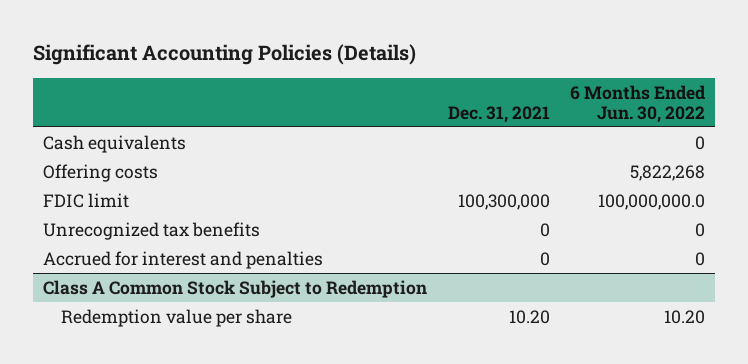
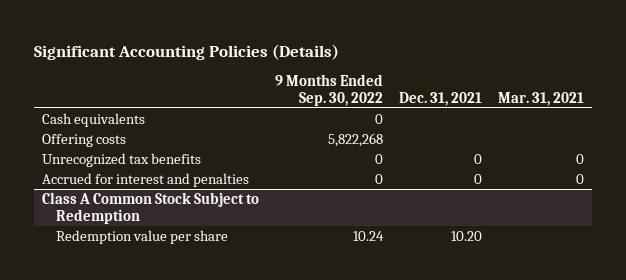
[570,84,707,123] 6 Months Ended Jun. 30, 2022 -> none
none -> [275,73,384,106] 9 Months Ended Sep. 30, 2022
none -> [497,91,584,106] Mar. 31, 2021
[43,192,130,208] FDIC limit -> none

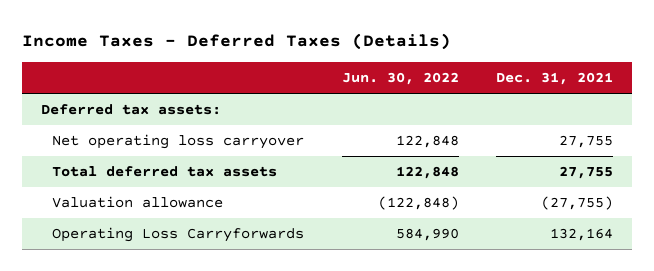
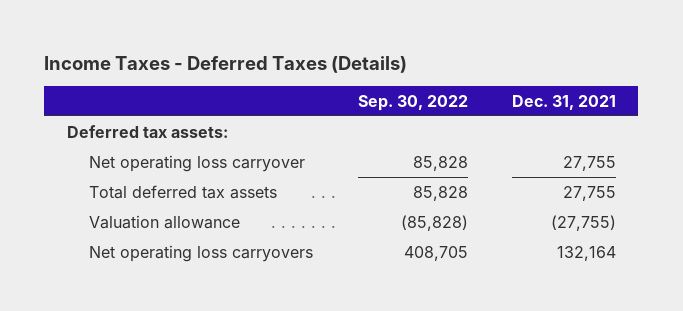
[341,72,459,86] Jun. 30, 2022 -> none
none -> [357,94,468,111] Sep. 30, 2022
[52,227,305,243] Operating Loss Carryforwards -> [89,244,314,262] Net operating loss carryovers

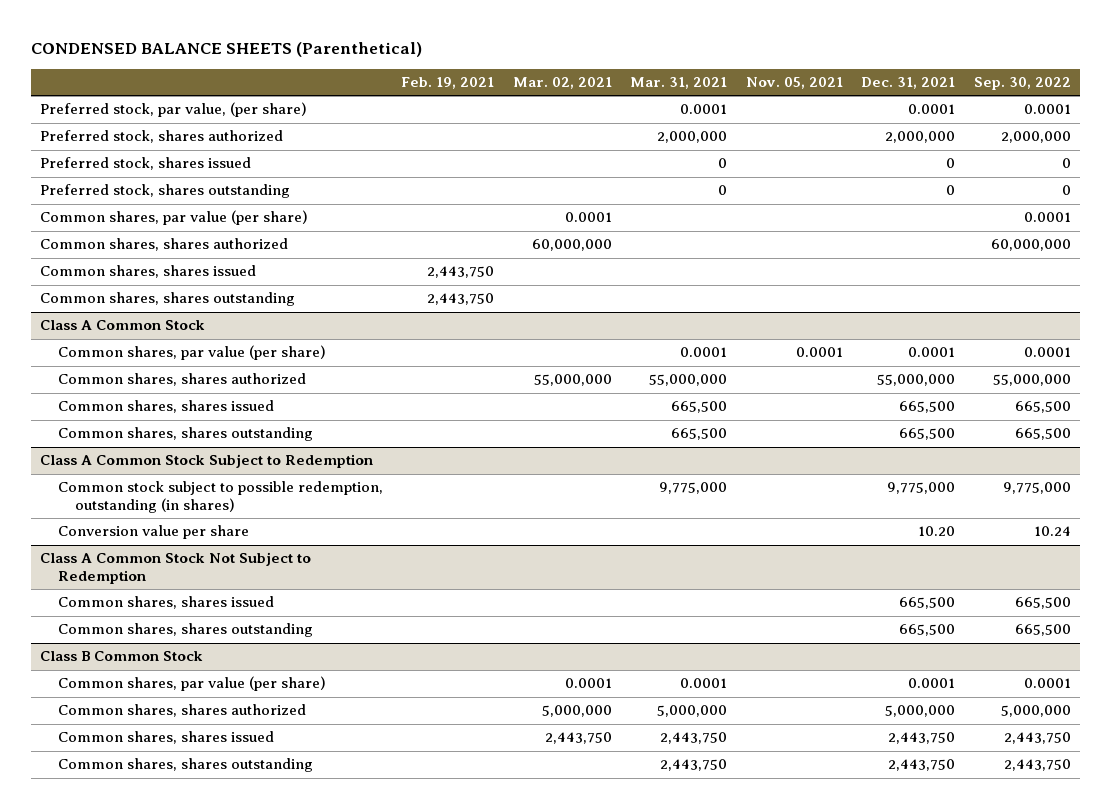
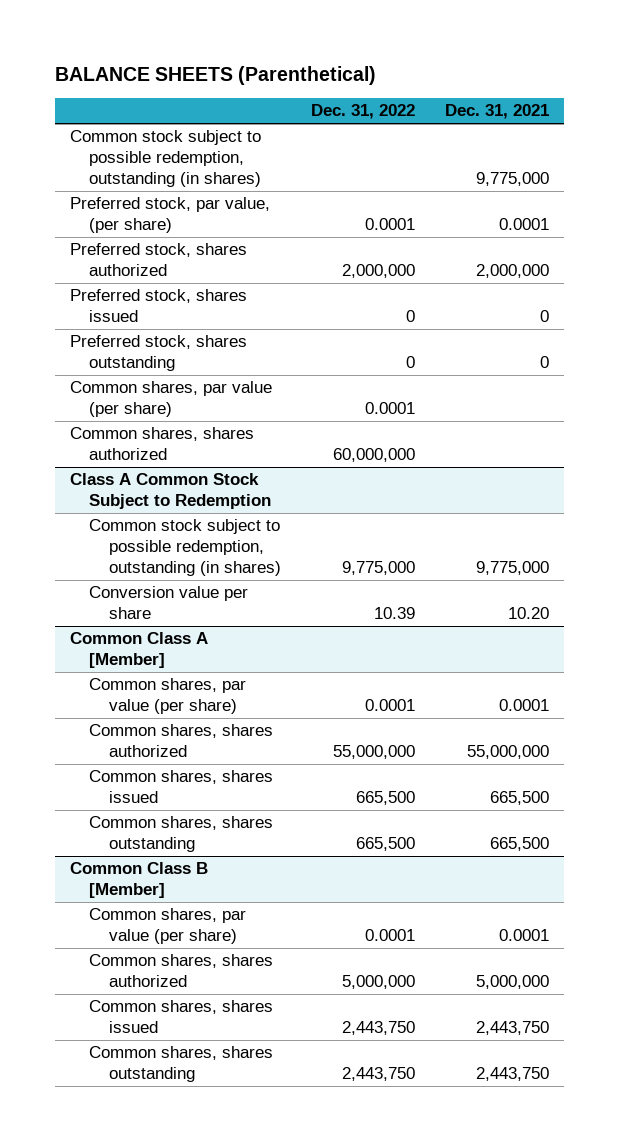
[30,41,422,57] CONDENSED BALANCE SHEETS (Parenthetical) -> [54,66,376,86] BALANCE SHEETS (Parenthetical)
[401,77,495,90] Feb. 19, 2021 -> none
[512,77,612,90] Mar. 02, 2021 -> none
[630,77,728,90] Mar. 31, 2021 -> none
[745,77,843,90] Nov. 05, 2021 -> none
[973,77,1071,91] Sep. 30, 2022 -> none
none -> [310,104,415,120] Dec. 31, 2022
none -> [70,130,262,188] Common stock subject to possible redemption, outstanding (in shares)
[40,265,257,279] Common shares, shares issued -> none
[40,292,296,307] Common shares, shares outstanding -> none
[40,320,206,331] Class A Common Stock -> none
[57,345,326,361] Common shares, par value (per share) -> none
[57,373,306,387] Common shares, shares authorized -> none
[57,400,274,414] Common shares, shares issued -> none
[57,427,313,442] Common shares, shares outstanding -> none
[40,552,312,584] Class A Common Stock Not Subject to Redemption -> none
none -> [70,632,209,669] Common Class A [Member]
none -> [89,678,247,715] Common shares, par value (per share)
none -> [89,724,274,758] Common shares, shares authorized
[40,651,204,662] Class B Common Stock -> [70,862,209,899] Common Class B [Member]

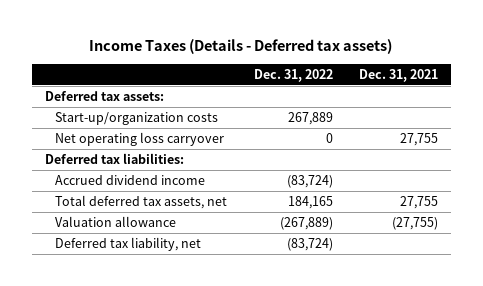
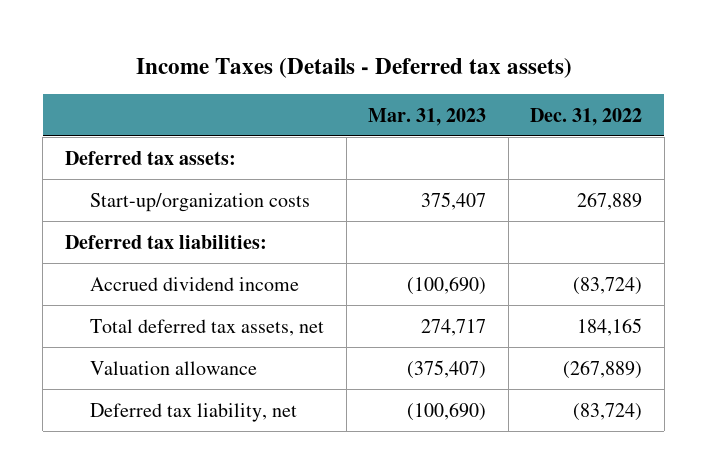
[358,69,438,83] Dec. 31, 2021 -> none
none -> [368,107,487,126] Mar. 31, 2023
[55,132,225,147] Net operating loss carryover -> none

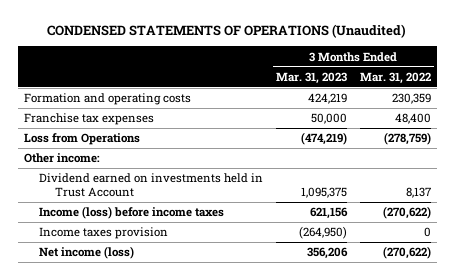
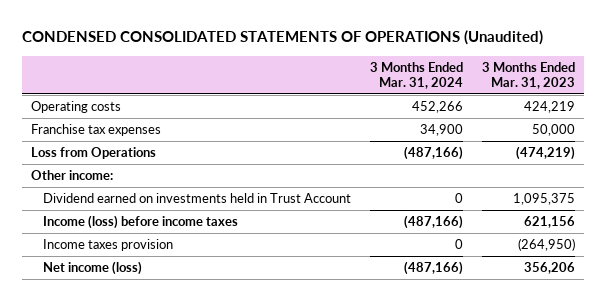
[47,24,407,39] CONDENSED STATEMENTS OF OPERATIONS (Unaudited) -> [21,30,543,46] CONDENSED CONSOLIDATED STATEMENTS OF OPERATIONS (Unaudited)
[359,71,431,84] Mar. 31, 2022 -> none
none -> [369,61,463,89] 3 Months Ended Mar. 31, 2024
[23,93,191,106] Formation and operating costs -> [31,101,122,114] Operating costs

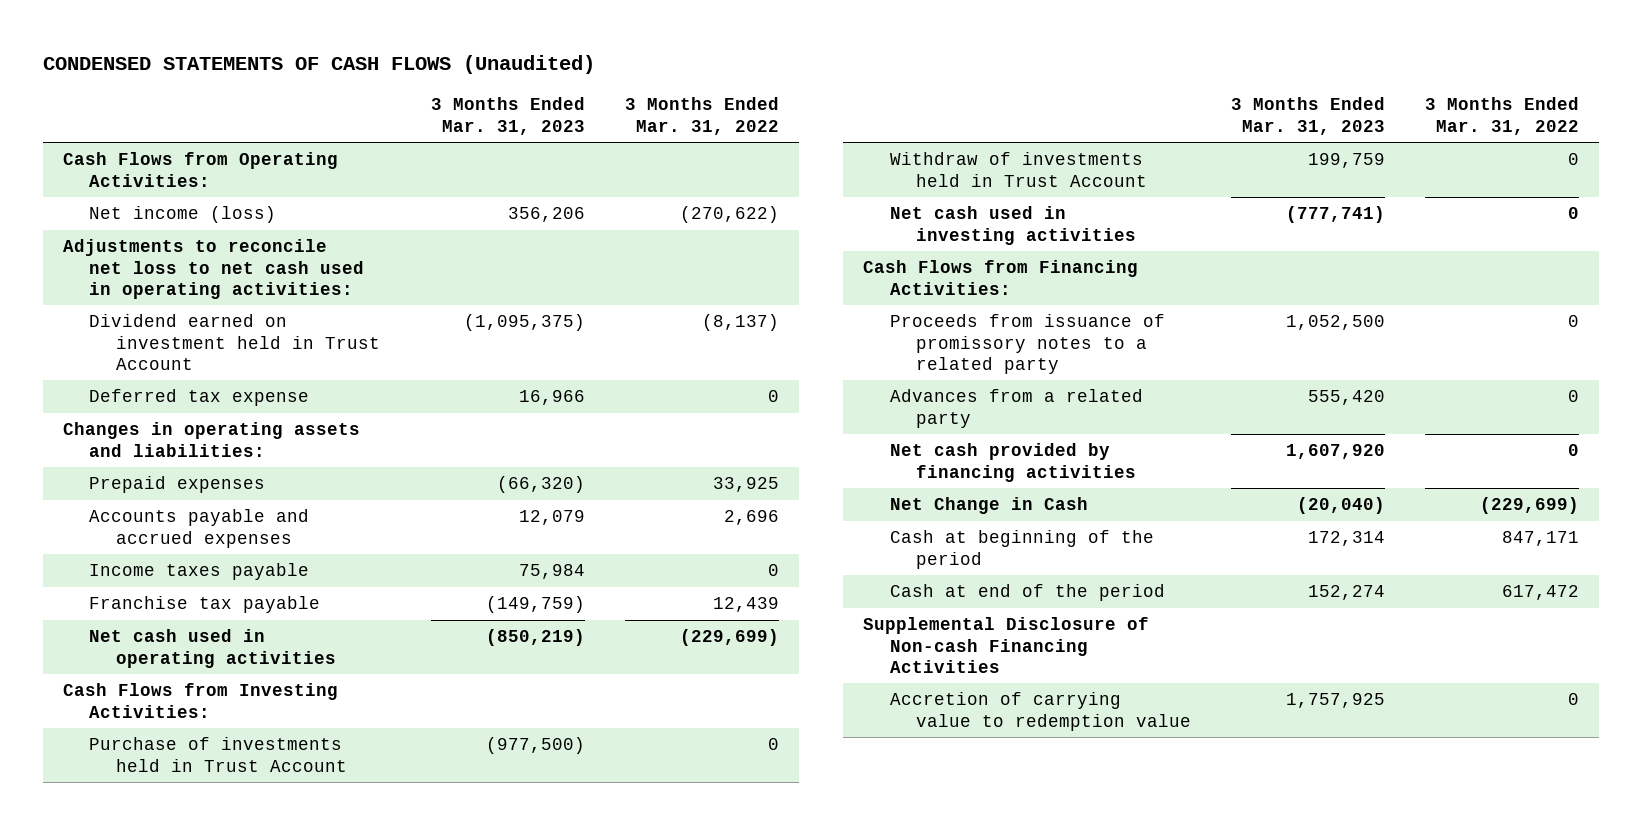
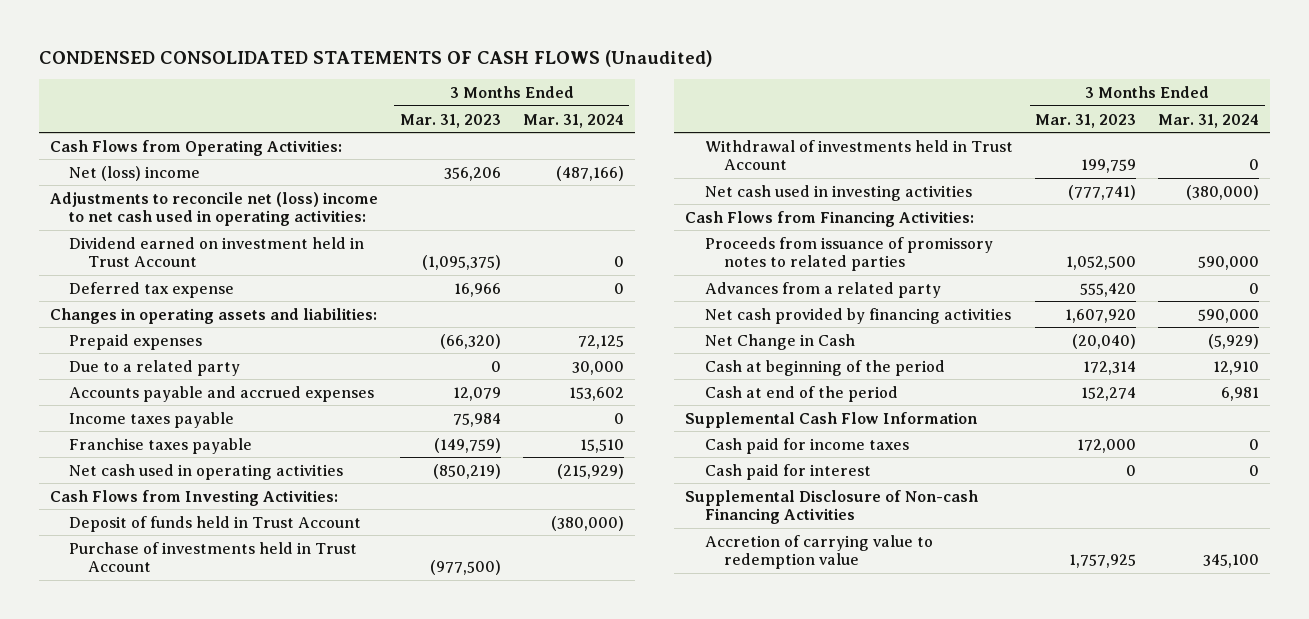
[42,55,595,75] CONDENSED STATEMENTS OF CASH FLOWS (Unaudited) -> [38,49,713,67] CONDENSED CONSOLIDATED STATEMENTS OF CASH FLOWS (Unaudited)
[625,97,780,135] 3 Months Ended Mar. 31, 2022 -> none
none -> [522,113,624,128] Mar. 31, 2024
[89,206,277,224] Net income (loss) -> [69,165,201,181] Net (loss) income
[62,239,365,299] Adjustments to reconcile net loss to net cash used in operating activities: -> [49,191,378,227] Adjustments to reconcile net (loss) income to net cash used in operating activities:
none -> [69,359,241,376] Due to a related party
[89,596,321,614] Franchise tax payable -> [69,437,253,454] Franchise taxes payable
none -> [69,515,362,532] Deposit of funds held in Trust Account
[889,152,1148,187] Withdraw of investments held in Trust Account -> [704,139,1013,171] Withdrawal of investments held in Trust Account
[889,314,1165,374] Proceeds from issuance of promissory notes to a related party -> [704,236,993,272] Proceeds from issuance of promissory notes to related parties
none -> [685,411,979,428] Supplemental Cash Flow Information
none -> [704,437,909,454] Cash paid for income taxes
none -> [704,463,871,480] Cash paid for interest

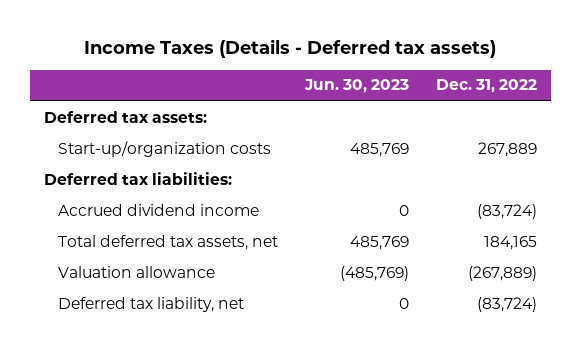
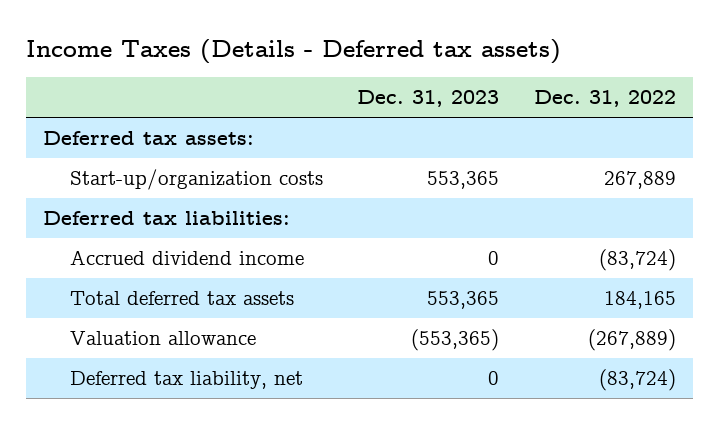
[303,79,409,94] Jun. 30, 2023 -> none
none -> [357,90,500,108] Dec. 31, 2023
[57,234,278,250] Total deferred tax assets, net -> [69,291,294,306] Total deferred tax assets

